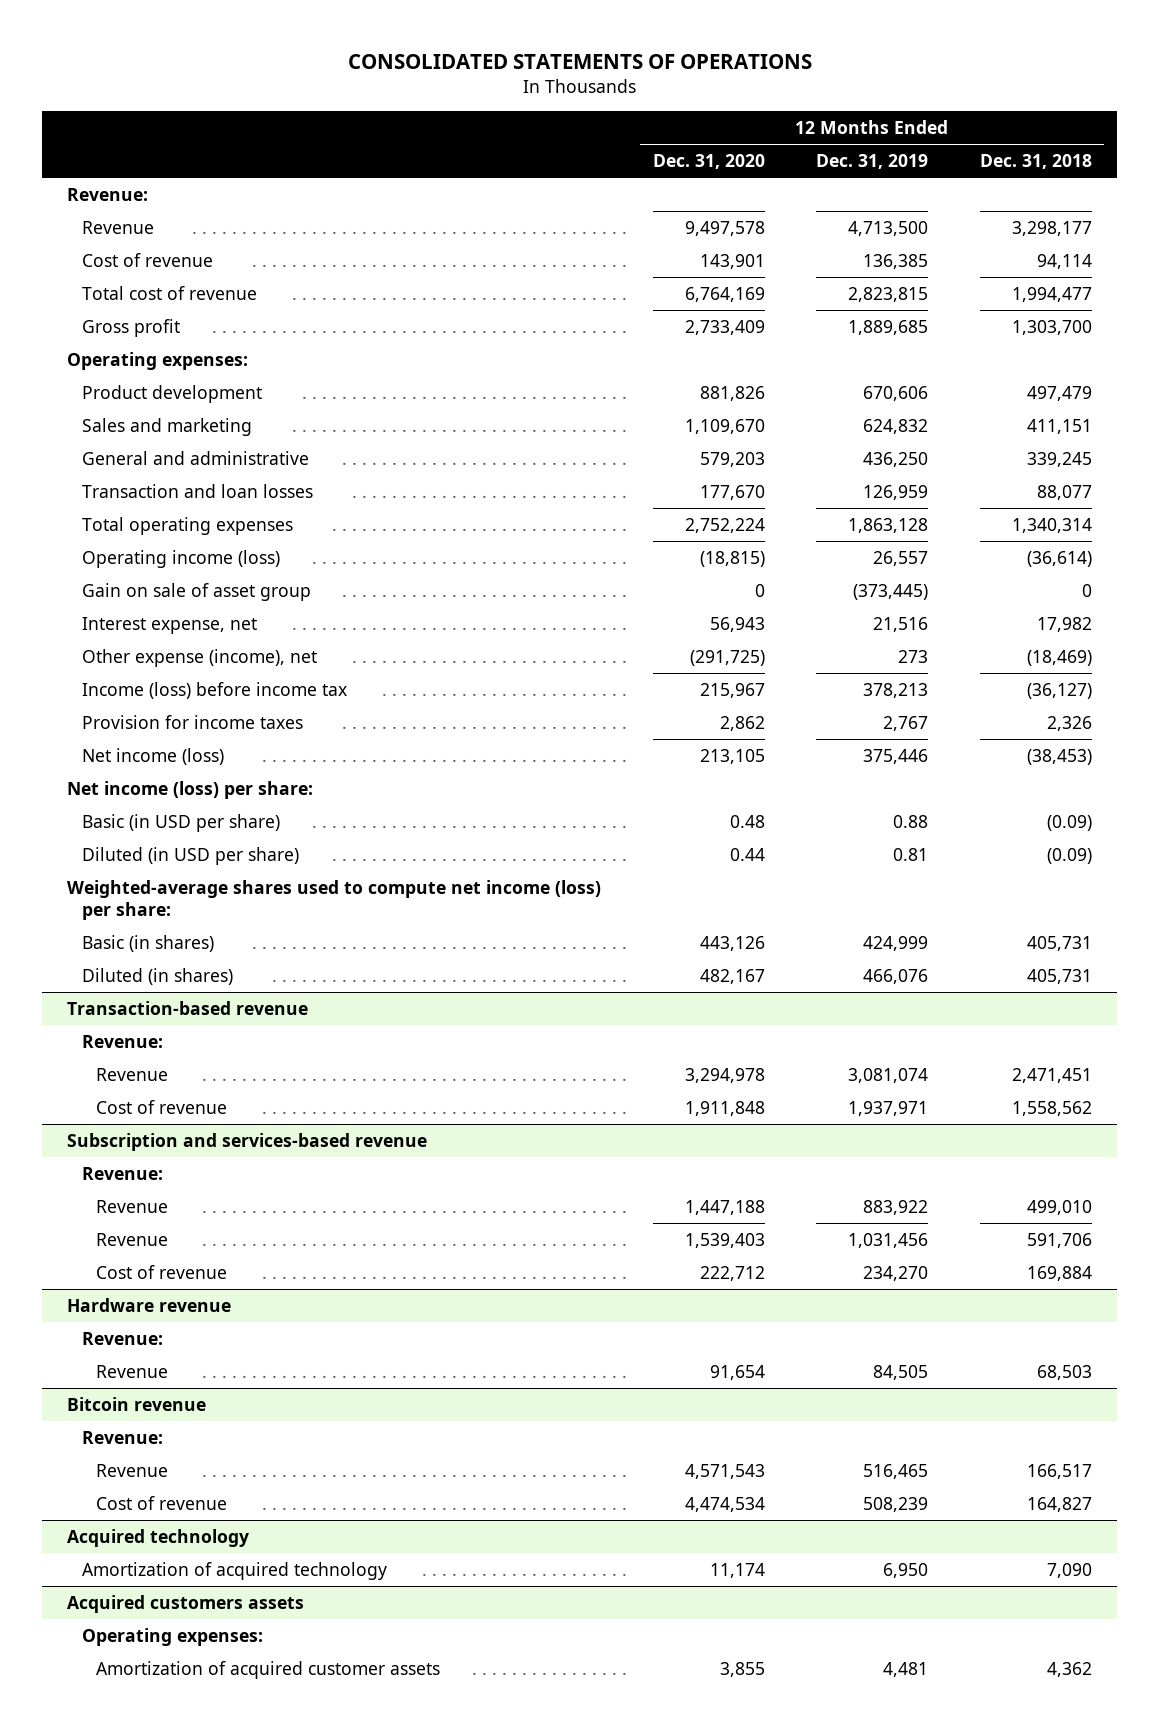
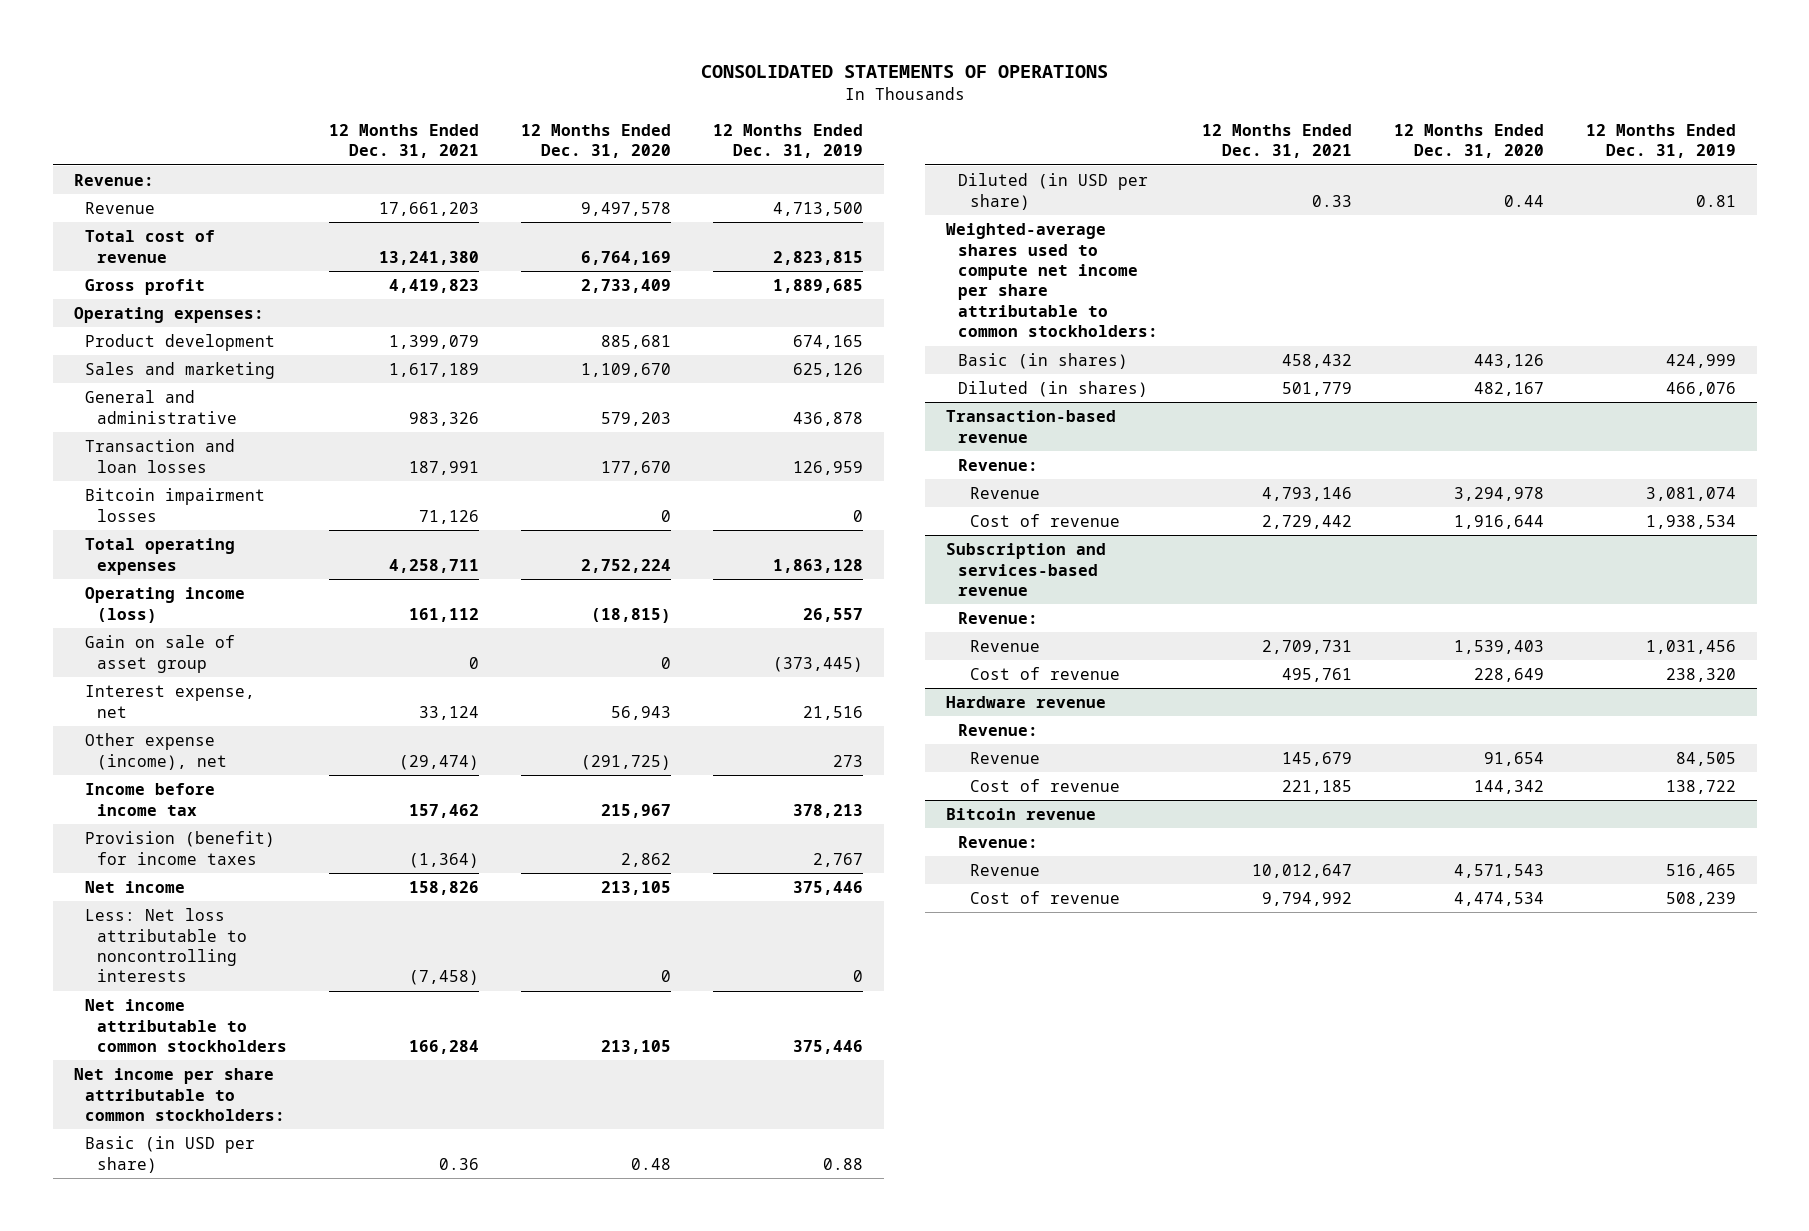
[979,153,1092,169] Dec. 31, 2018 -> none
none -> [329,123,480,159] 12 Months Ended Dec. 31, 2021
[81,252,213,267] Cost of revenue -> none
[699,385,765,401] 881,826 -> [601,335,672,350] 885,681
[863,385,929,401] 670,606 -> [793,335,864,350] 674,165
[863,418,929,434] 624,832 -> [793,363,864,378] 625,126
[863,451,929,467] 436,250 -> [793,411,864,426] 436,878
none -> [85,488,266,522] Bitcoin impairment losses
[81,681,347,699] Income (loss) before income tax -> [85,783,216,816] Income before income tax
[81,714,303,729] Provision for income taxes -> [85,831,276,865] Provision (benefit) for income taxes
none -> [85,881,186,894] Net income
none -> [85,908,248,983] Less: Net loss attributable to noncontrolling interests
[81,747,224,765] Net income (loss) -> [85,999,288,1053] Net income attributable to common stockholders
[67,780,314,799] Net income (loss) per share: -> [73,1068,286,1122] Net income per share attributable to common stockholders:
[67,879,602,921] Weighted-average shares used to compute net income (loss) per share: -> [945,223,1158,338] Weighted-average shares used to compute net income per share attributable to common stockholders:
[684,1100,765,1116] 1,911,848 -> [1453,515,1544,530] 1,916,644
[848,1100,929,1116] 1,937,971 -> [1645,515,1736,530] 1,938,534
[95,1199,168,1213] Revenue -> none
[699,1265,765,1281] 222,712 -> [1473,668,1544,683] 228,649
[863,1265,929,1281] 234,270 -> [1665,668,1736,683] 238,320
none -> [969,779,1120,793] Cost of revenue
[67,1528,250,1547] Acquired technology -> none
[81,1561,387,1580] Amortization of acquired technology -> none
[67,1594,305,1613] Acquired customers assets -> none
[81,1627,263,1646] Operating expenses: -> none
[95,1660,440,1679] Amortization of acquired customer assets -> none

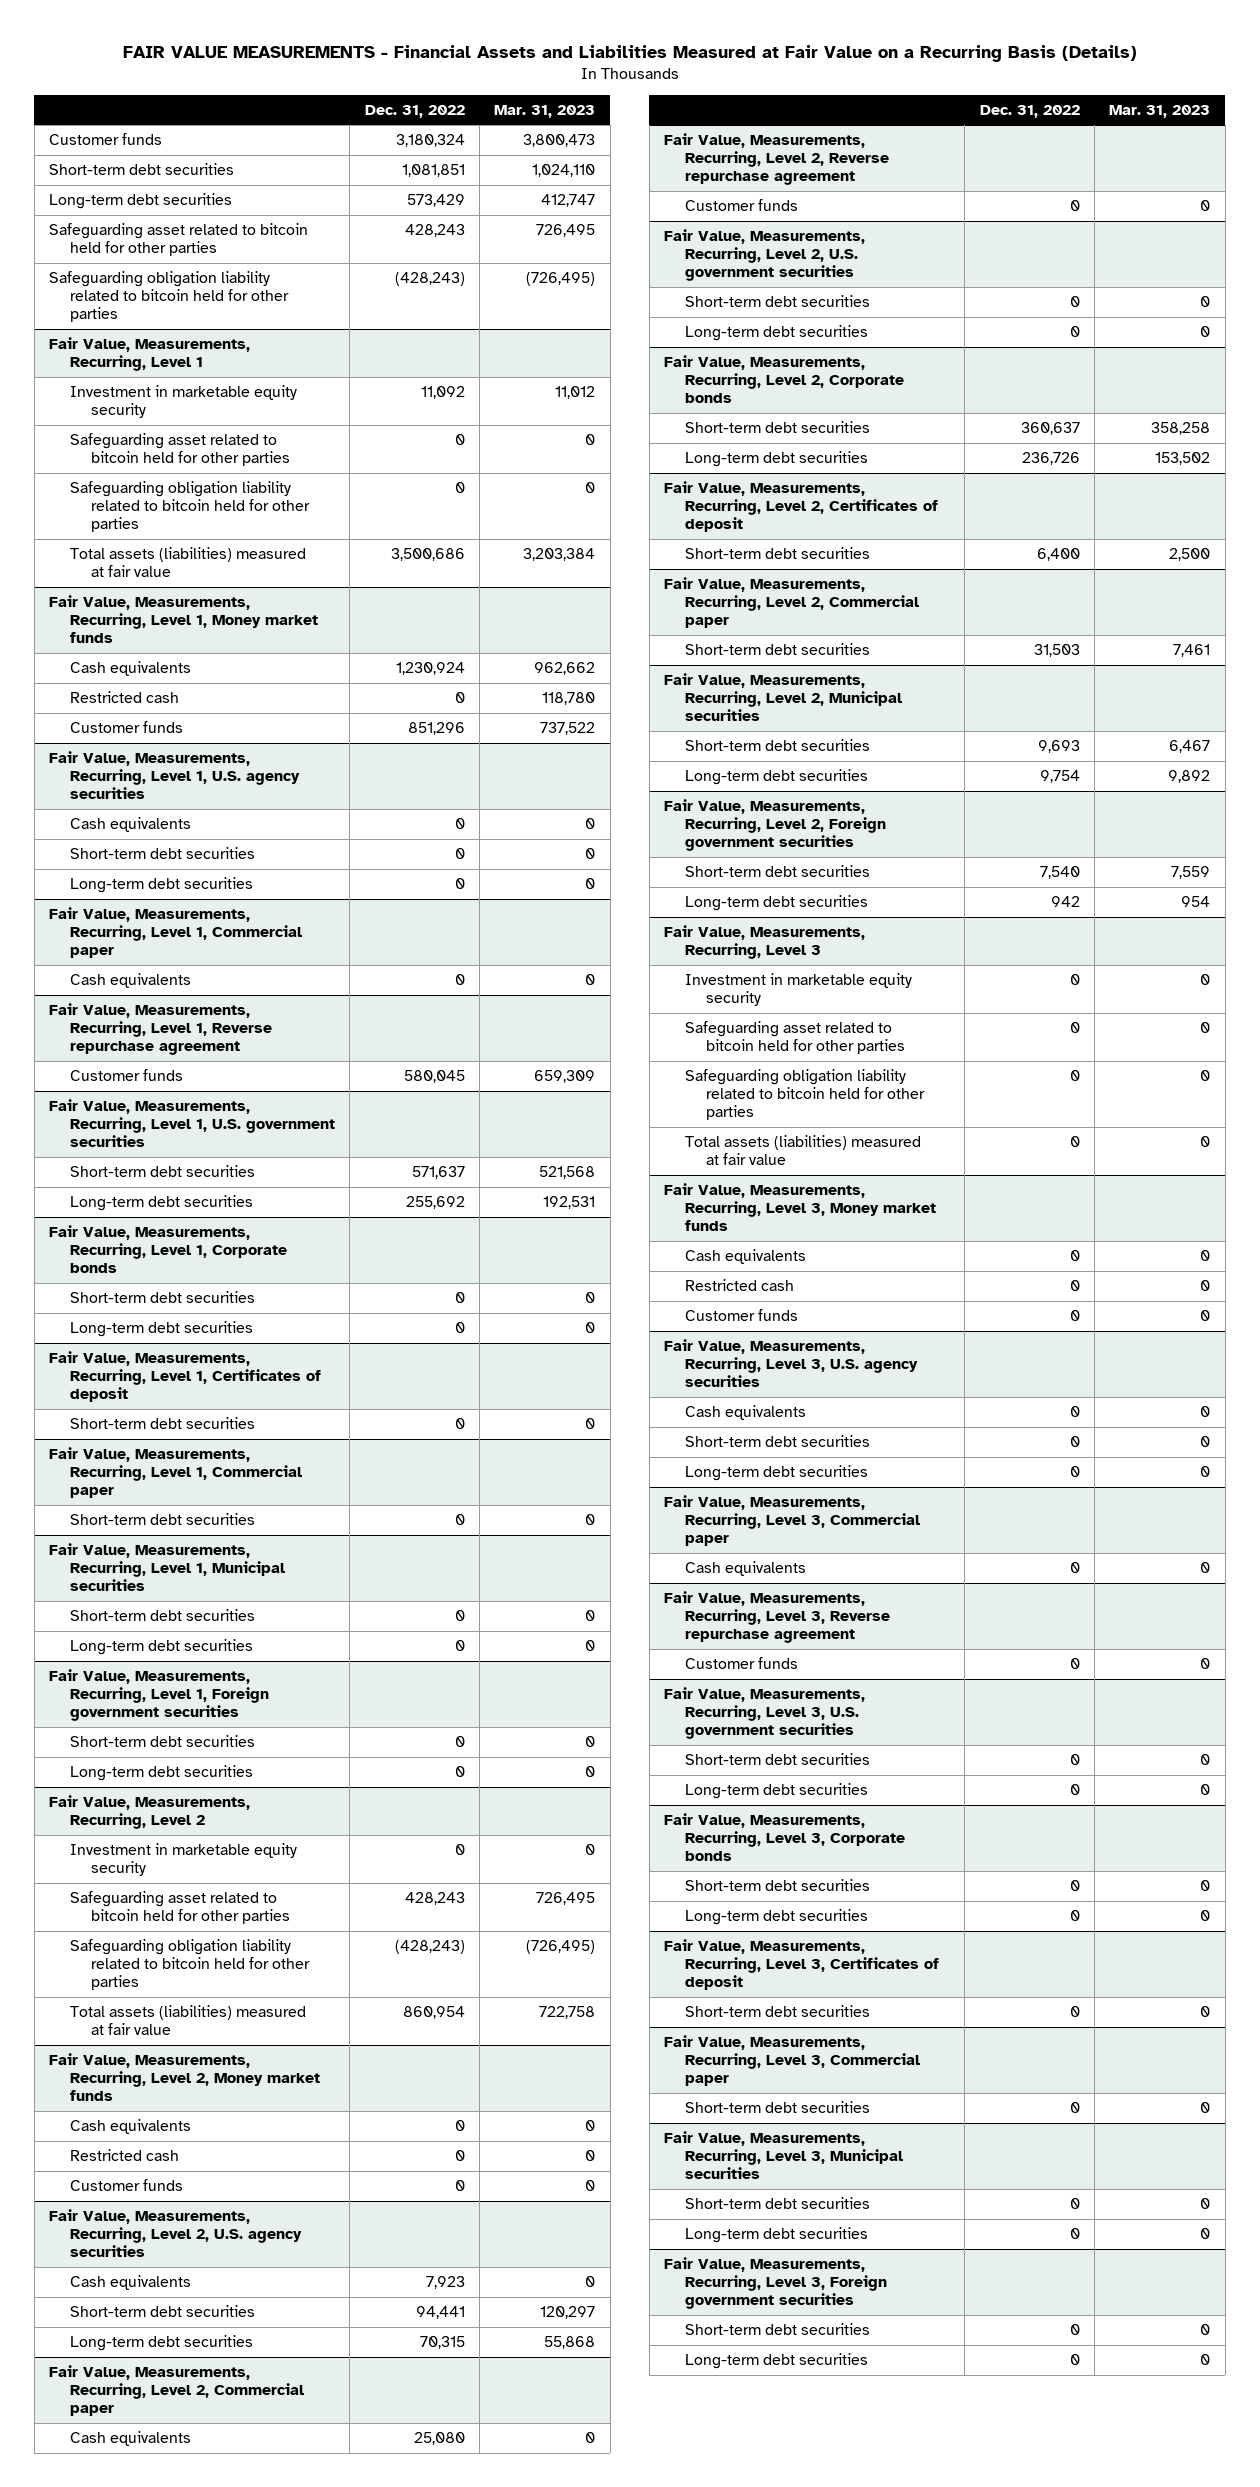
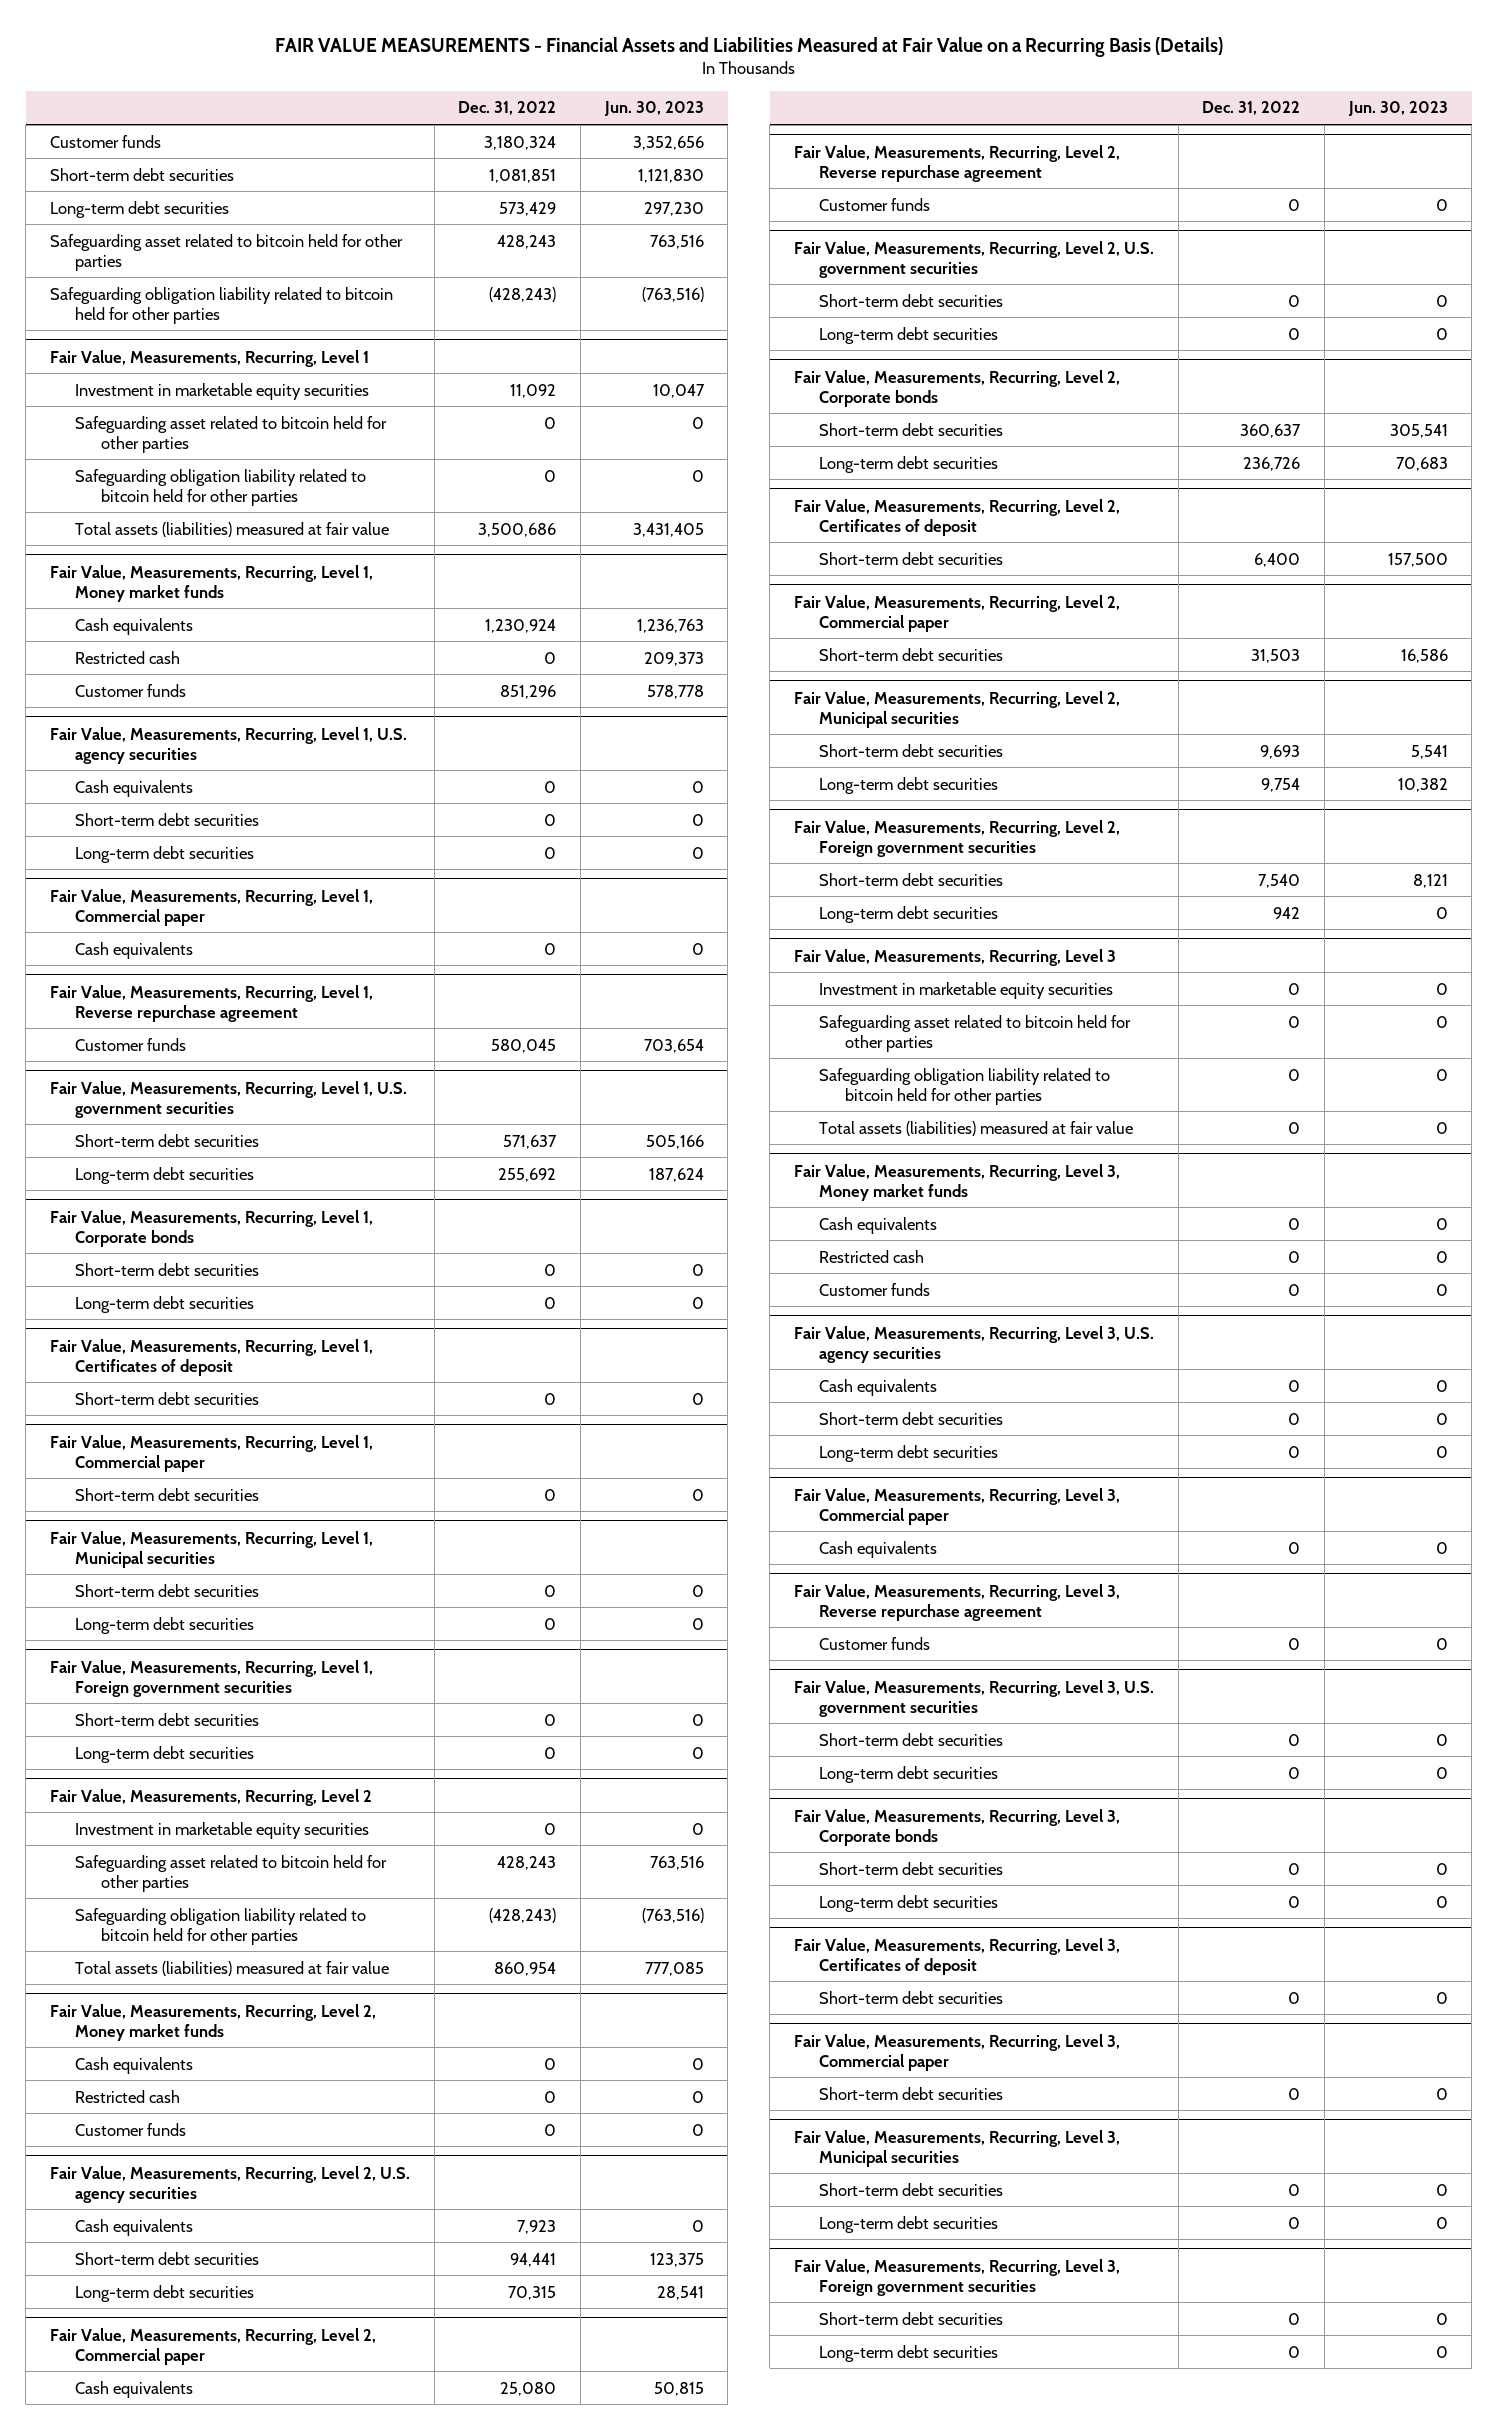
[494,104,596,118] Mar. 31, 2023 -> none
none -> [603,101,704,117] Jun. 30, 2023
[69,385,297,419] Investment in marketable equity security -> [75,382,370,400] Investment in marketable equity securities
[69,1843,297,1877] Investment in marketable equity security -> [75,1821,370,1839] Investment in marketable equity securities
[684,973,912,1007] Investment in marketable equity security -> [819,981,1114,999] Investment in marketable equity securities

